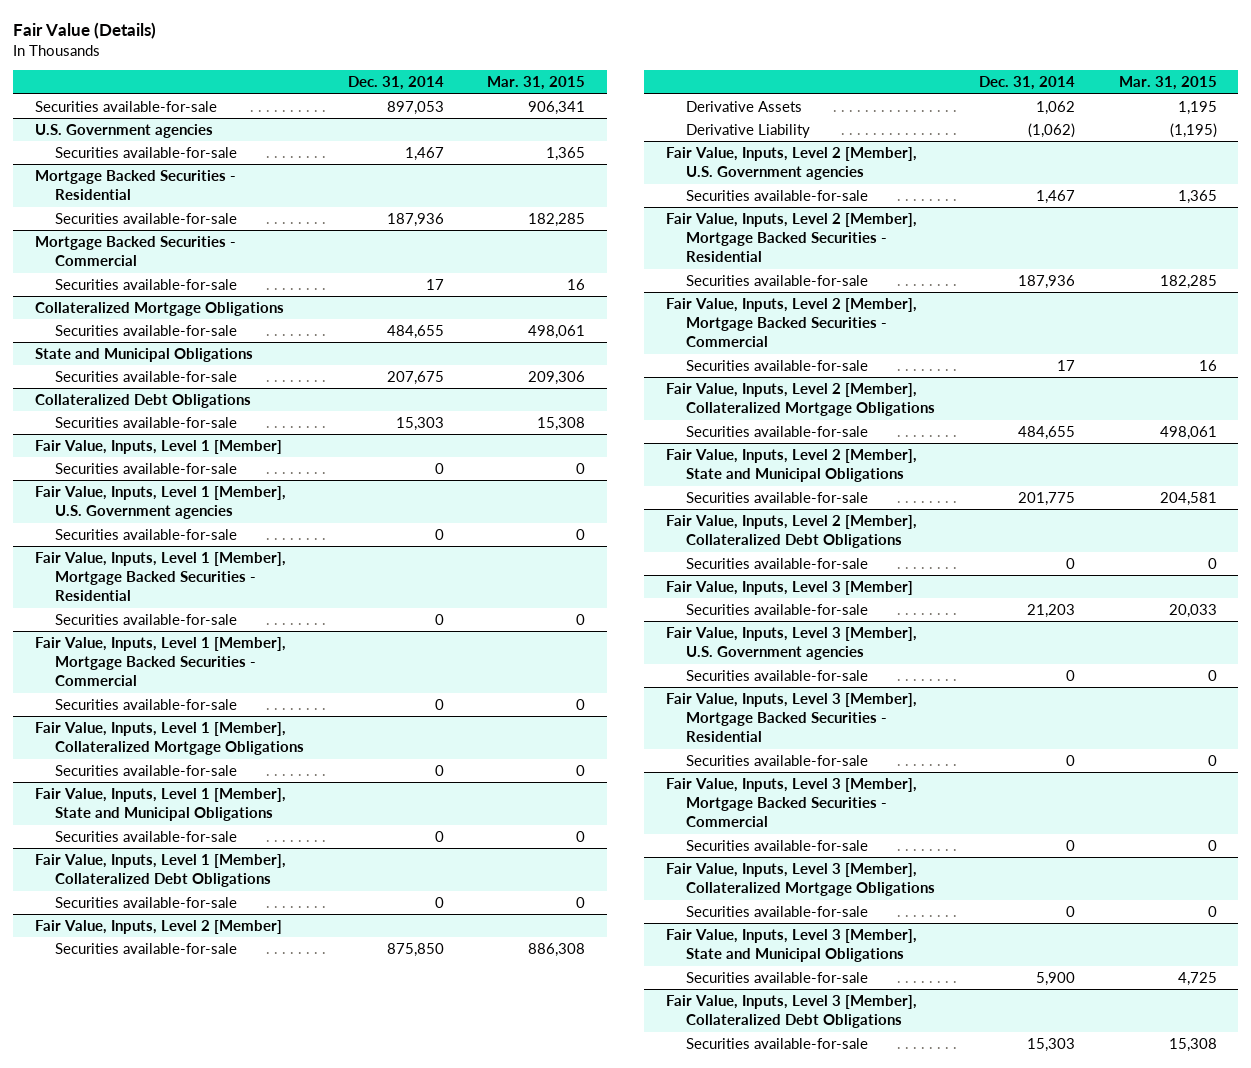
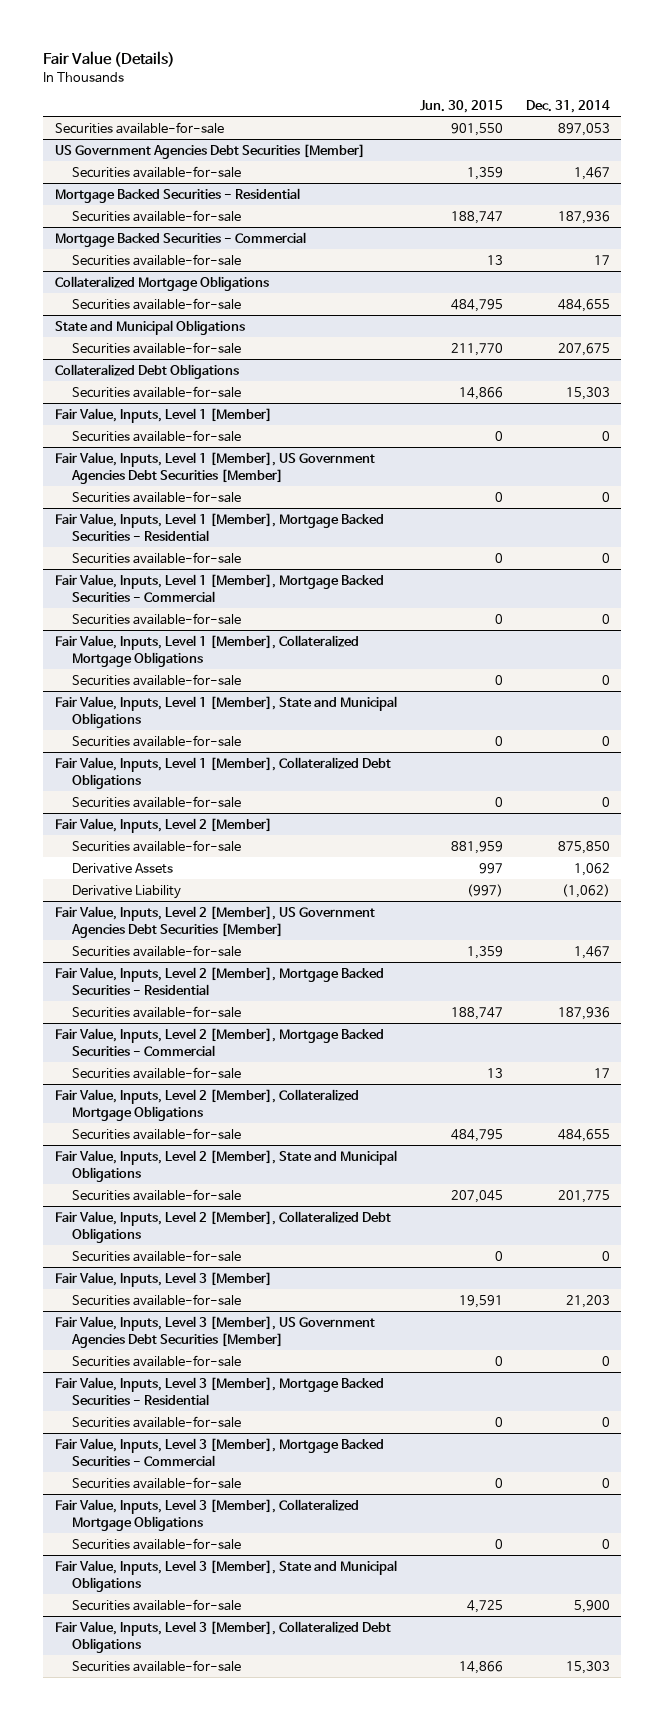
[487,76,586,91] Mar. 31, 2015 -> none
none -> [419,100,503,114] Jun. 30, 2015
[34,123,213,138] U.S. Government agencies -> [54,143,365,159] US Government Agencies Debt Securities [Member]
[34,485,286,520] Fair Value, Inputs, Level 1 [Member], U.S. Government agencies -> [54,451,375,484] Fair Value, Inputs, Level 1 [Member], US Government Agencies Debt Securities [Member]
[665,146,917,181] Fair Value, Inputs, Level 2 [Member], U.S. Government agencies -> [54,905,375,938] Fair Value, Inputs, Level 2 [Member], US Government Agencies Debt Securities [Member]
[665,626,917,661] Fair Value, Inputs, Level 3 [Member], U.S. Government agencies -> [54,1315,375,1348] Fair Value, Inputs, Level 3 [Member], US Government Agencies Debt Securities [Member]

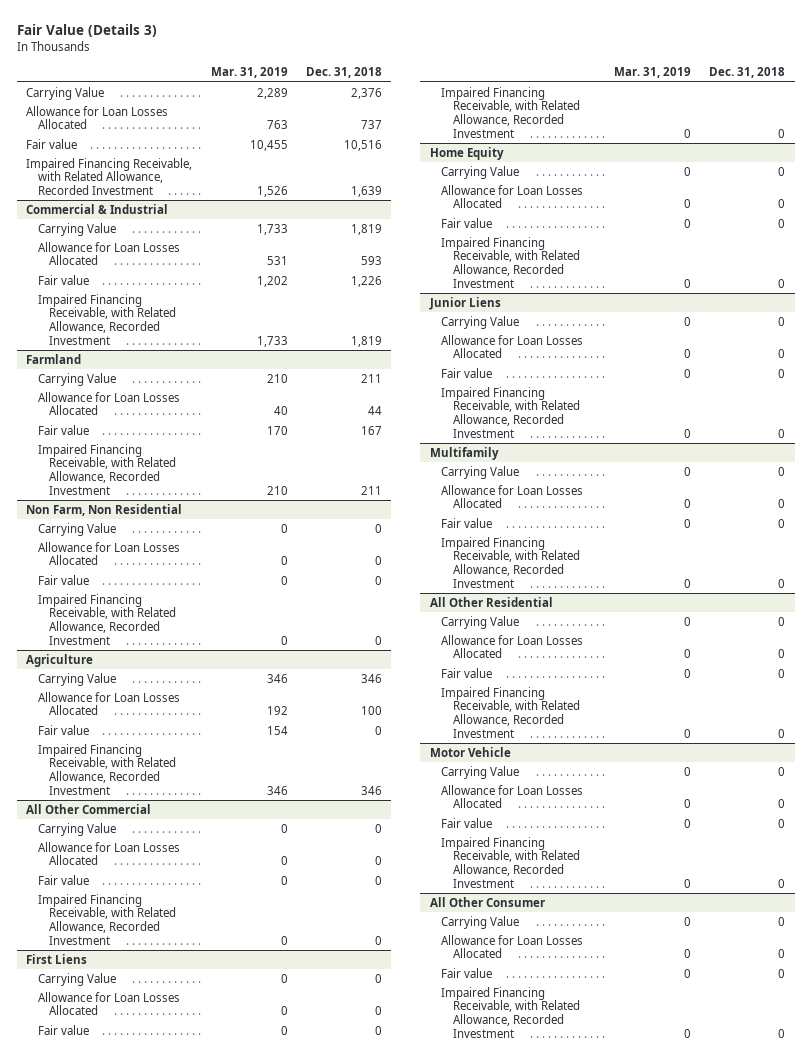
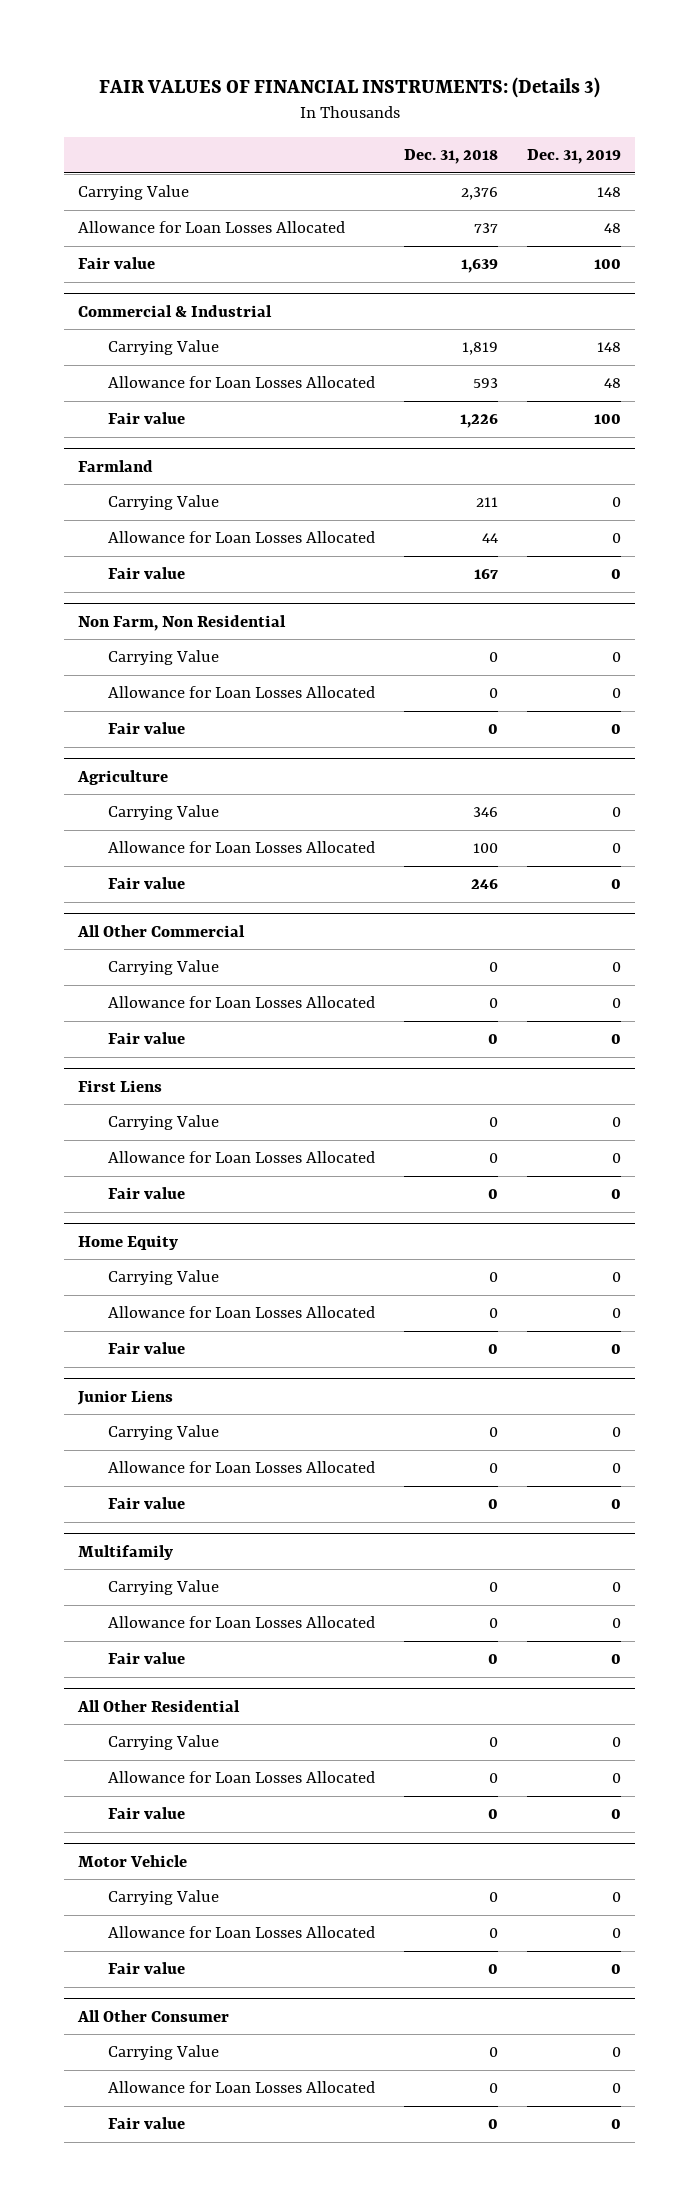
[17,24,158,38] Fair Value (Details 3) -> [98,77,600,99] FAIR VALUES OF FINANCIAL INSTRUMENTS: (Details 3)
[210,67,288,79] Mar. 31, 2019 -> none
none -> [526,149,621,165] Dec. 31, 2019
[26,157,193,196] Impaired Financing Receivable, with Related Allowance, Recorded Investment -> none
[343,139,382,151] 10,516 -> [460,259,498,274] 1,639
[37,293,177,345] Impaired Financing Receivable, with Related Allowance, Recorded Investment -> none
[37,443,177,495] Impaired Financing Receivable, with Related Allowance, Recorded Investment -> none
[37,593,177,645] Impaired Financing Receivable, with Related Allowance, Recorded Investment -> none
[37,743,177,795] Impaired Financing Receivable, with Related Allowance, Recorded Investment -> none
[374,725,382,735] 0 -> [470,879,498,890] 246
[37,893,177,945] Impaired Financing Receivable, with Related Allowance, Recorded Investment -> none
[441,86,580,138] Impaired Financing Receivable, with Related Allowance, Recorded Investment -> none
[441,236,580,288] Impaired Financing Receivable, with Related Allowance, Recorded Investment -> none
[441,386,580,438] Impaired Financing Receivable, with Related Allowance, Recorded Investment -> none
[441,536,580,588] Impaired Financing Receivable, with Related Allowance, Recorded Investment -> none
[441,686,580,738] Impaired Financing Receivable, with Related Allowance, Recorded Investment -> none
[441,836,580,888] Impaired Financing Receivable, with Related Allowance, Recorded Investment -> none
[441,986,580,1038] Impaired Financing Receivable, with Related Allowance, Recorded Investment -> none

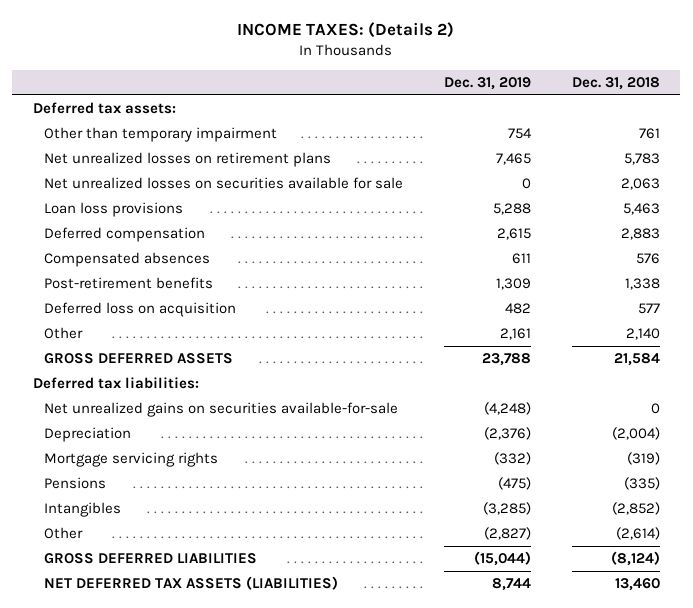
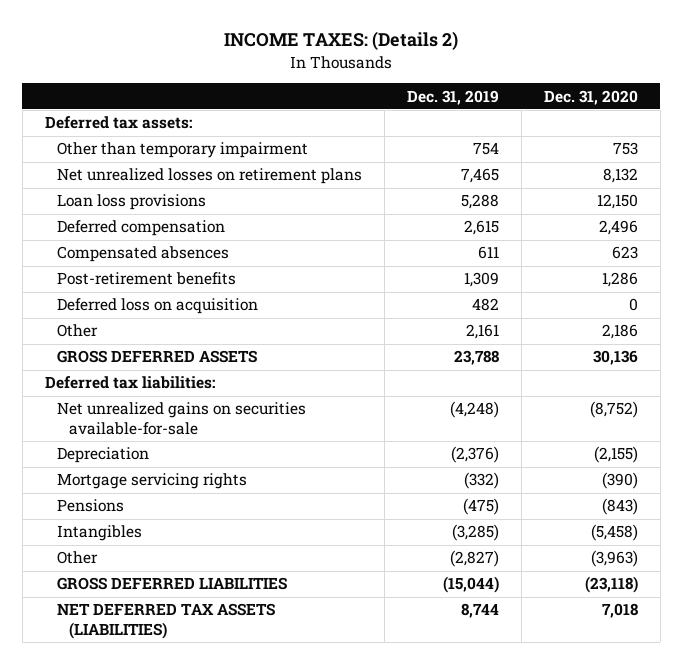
[571,76,660,90] Dec. 31, 2018 -> none
none -> [543,89,638,105] Dec. 31, 2020
[43,176,403,189] Net unrealized losses on securities available for sale -> none

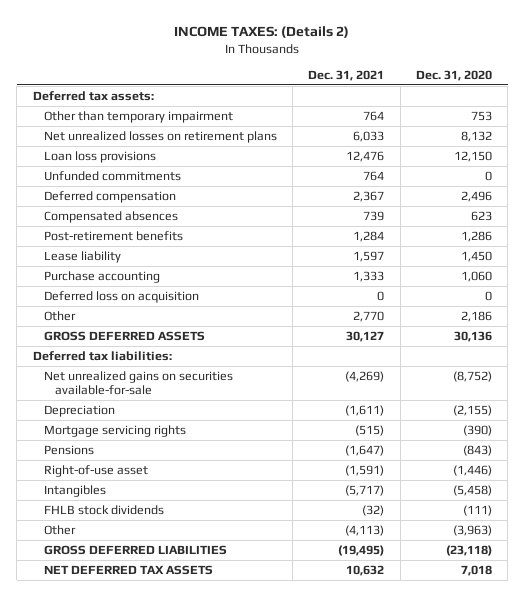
[406,89,499,105] Dec. 31, 2019 -> none
none -> [308,70,385,82] Dec. 31, 2021
none -> [43,170,181,181] Unfunded commitments
none -> [43,250,121,263] Lease liability
none -> [43,270,160,283] Purchase accounting
none -> [43,464,148,477] Right-of-use asset
none -> [43,504,164,515] FHLB stock dividends
[56,603,275,640] NET DEFERRED TAX ASSETS (LIABILITIES) -> [43,564,213,575] NET DEFERRED TAX ASSETS

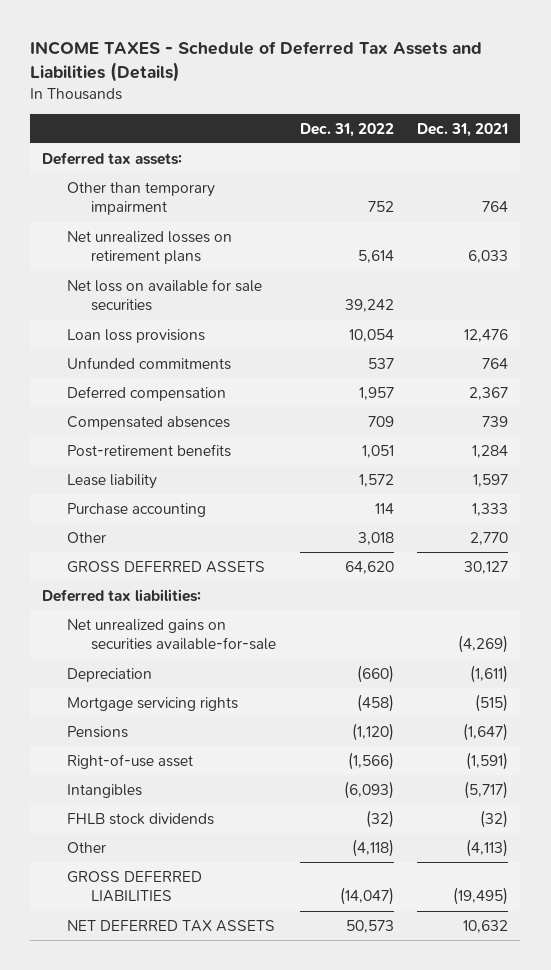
[174,26,350,39] INCOME TAXES: (Details 2) -> [30,41,483,83] INCOME TAXES - Schedule of Deferred Tax Assets and Liabilities (Details)
[415,70,492,82] Dec. 31, 2020 -> none
none -> [299,122,394,137] Dec. 31, 2022
none -> [66,278,262,312] Net loss on available for sale securities
[43,290,199,303] Deferred loss on acquisition -> none

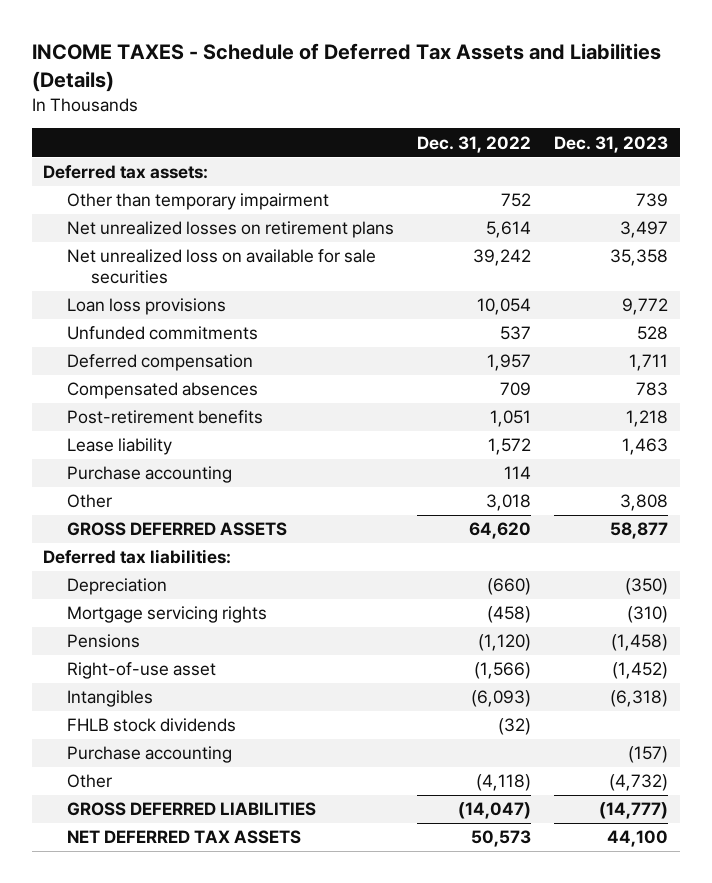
[417,122,509,137] Dec. 31, 2021 -> none
none -> [554,135,669,153] Dec. 31, 2023
[66,278,262,312] Net loss on available for sale securities -> [67,249,377,285] Net unrealized loss on available for sale securities
[66,618,276,651] Net unrealized gains on securities available-for-sale -> none
none -> [67,746,233,764] Purchase accounting

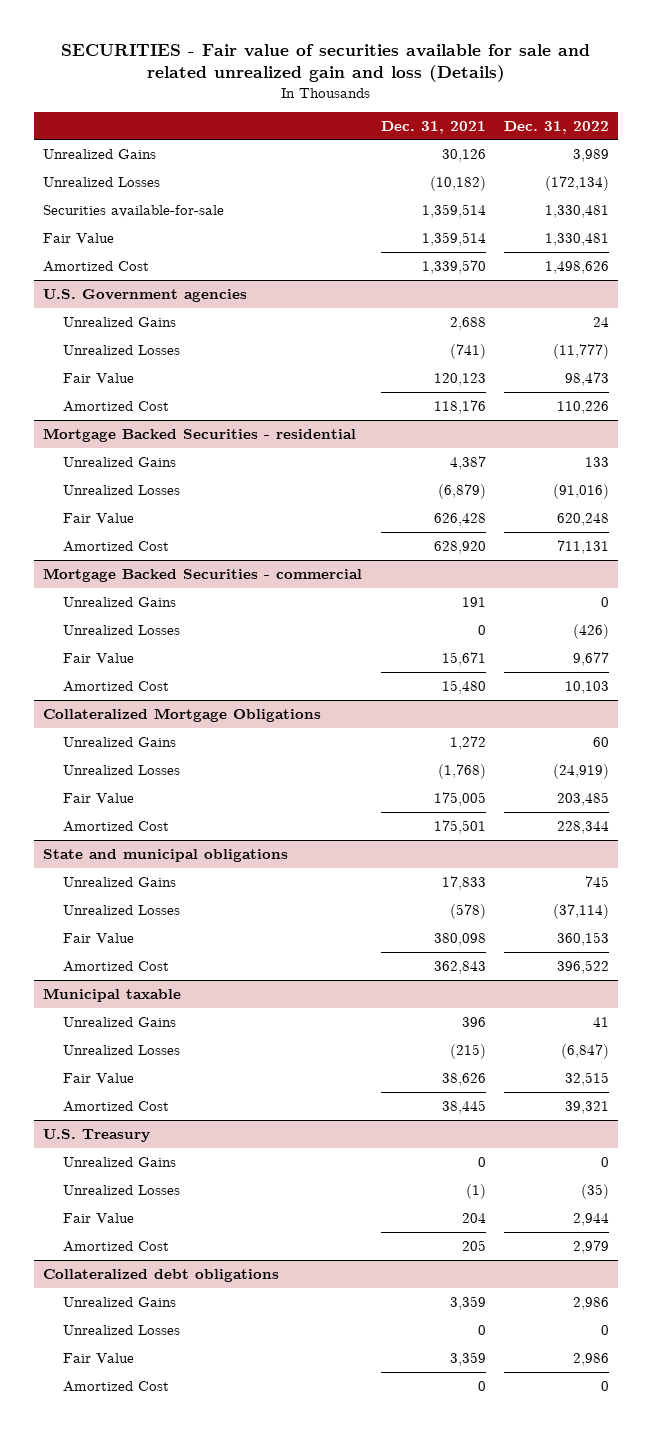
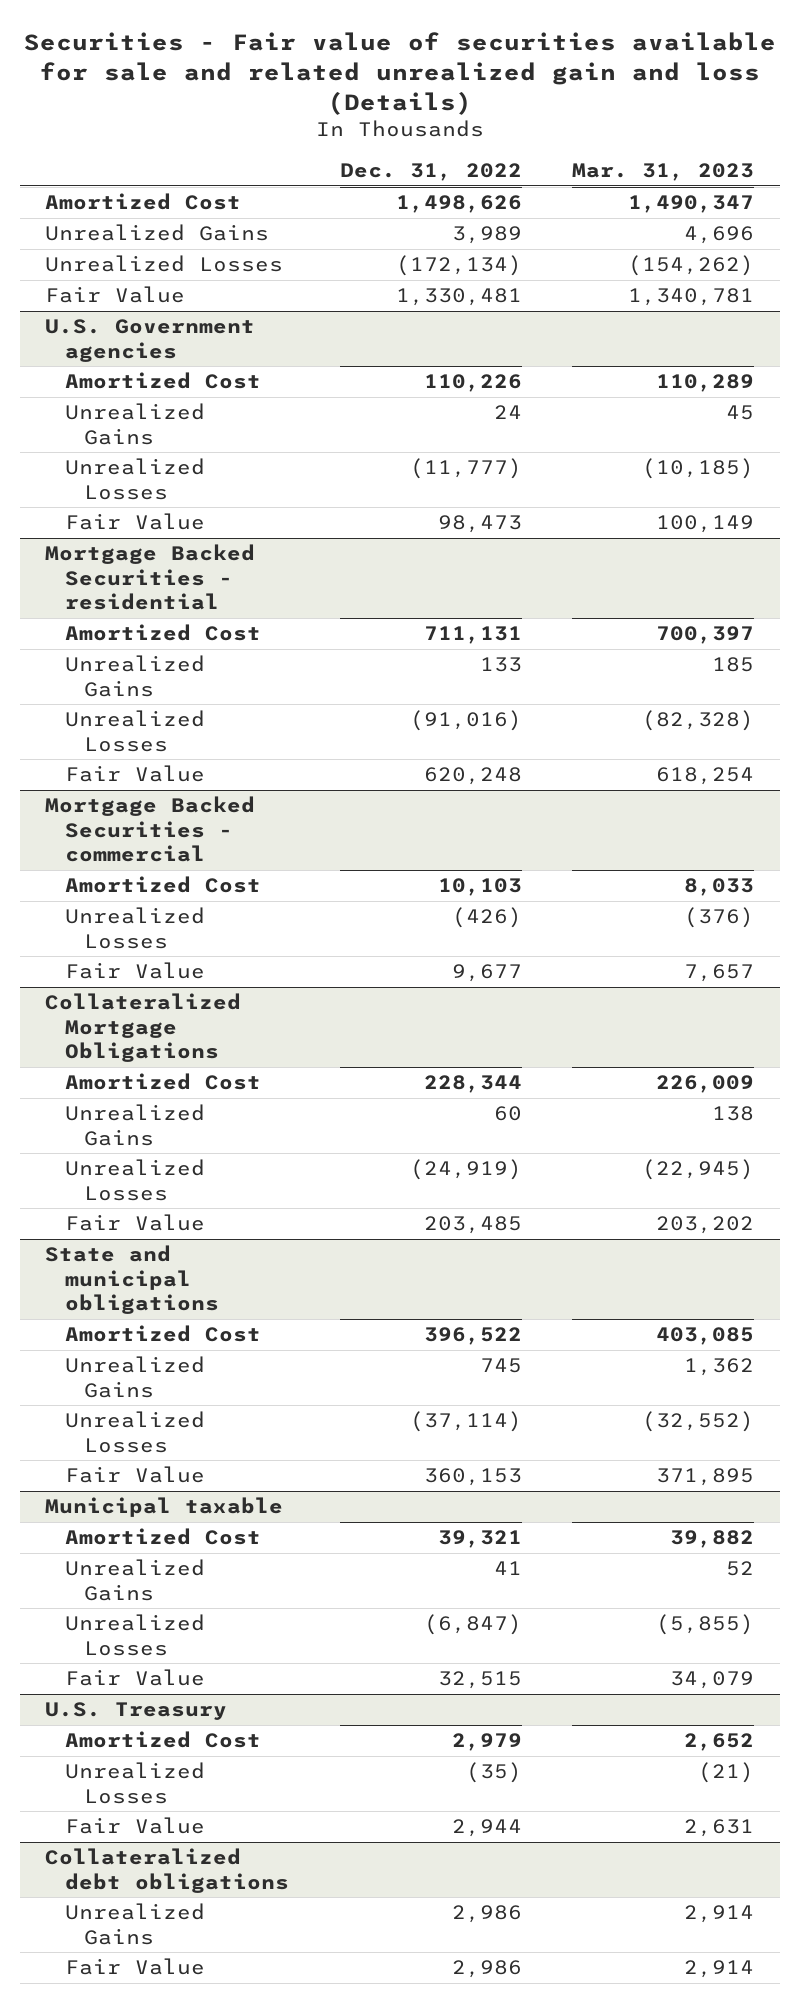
[61,44,591,83] SECURITIES - Fair value of securities available for sale and related unrealized gain and loss (Details) -> [23,31,776,115] Securities - Fair value of securities available for sale and related unrealized gain and loss (Details)
[380,120,486,134] Dec. 31, 2021 -> none
none -> [572,163,755,182] Mar. 31, 2023
[43,260,150,272] Amortized Cost -> [45,193,242,211] Amortized Cost
[43,204,225,217] Securities available-for-sale -> none
[62,400,169,412] Amortized Cost -> [64,372,261,390] Amortized Cost
[62,540,169,552] Amortized Cost -> [64,624,261,642] Amortized Cost
[62,596,176,607] Unrealized Gains -> none
[62,680,169,692] Amortized Cost -> [64,876,261,894] Amortized Cost
[62,820,169,832] Amortized Cost -> [64,1073,261,1091] Amortized Cost
[62,960,169,972] Amortized Cost -> [64,1325,261,1343] Amortized Cost
[62,1100,169,1112] Amortized Cost -> [64,1528,261,1546] Amortized Cost
[62,1156,176,1167] Unrealized Gains -> none
[62,1240,169,1252] Amortized Cost -> [64,1731,261,1749] Amortized Cost
[62,1324,180,1335] Unrealized Losses -> none
[62,1380,169,1392] Amortized Cost -> none

